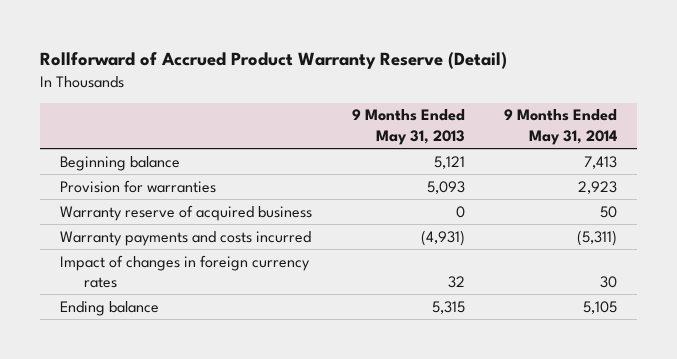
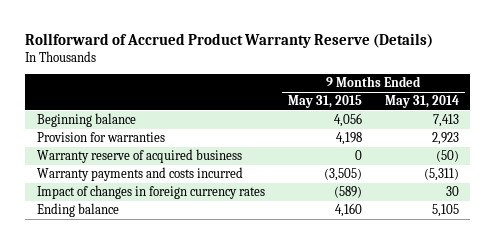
[40,52,508,70] Rollforward of Accrued Product Warranty Reserve (Detail) -> [25,32,434,48] Rollforward of Accrued Product Warranty Reserve (Details)
[351,109,465,146] 9 Months Ended May 31, 2013 -> none
none -> [287,95,362,109] May 31, 2015
[600,205,618,218] 50 -> [435,150,459,163] (50)

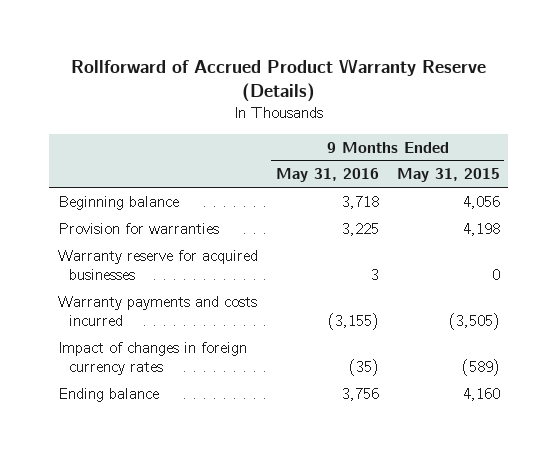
[384,95,459,109] May 31, 2014 -> none
none -> [275,168,379,183] May 31, 2016
[36,149,242,164] Warranty reserve of acquired business -> [58,249,259,280] Warranty reserve for acquired businesses

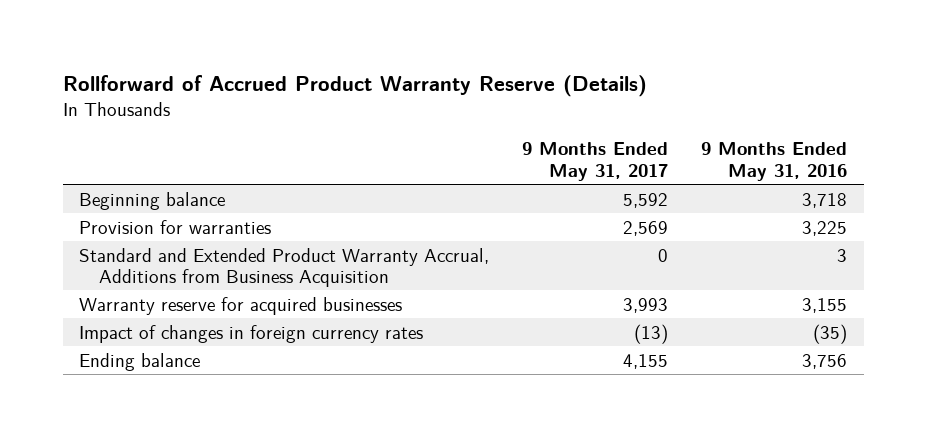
[396,168,500,183] May 31, 2015 -> none
none -> [522,142,669,181] 9 Months Ended May 31, 2017
[58,295,258,326] Warranty payments and costs incurred -> none
none -> [79,247,490,287] Standard and Extended Product Warranty Accrual, Additions from Business Acquisition
[370,268,379,280] 3 -> [802,297,848,313] 3,155

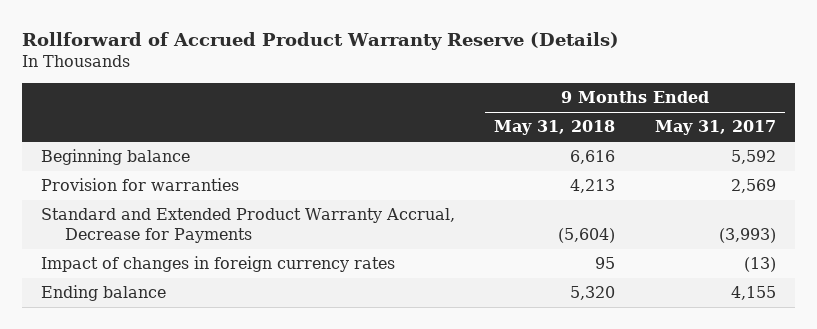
[701,142,848,181] 9 Months Ended May 31, 2016 -> none
none -> [494,120,616,136] May 31, 2018
[79,247,490,287] Standard and Extended Product Warranty Accrual, Additions from Business Acquisition -> none
[79,296,403,315] Warranty reserve for acquired businesses -> none
none -> [41,208,456,243] Standard and Extended Product Warranty Accrual, Decrease for Payments

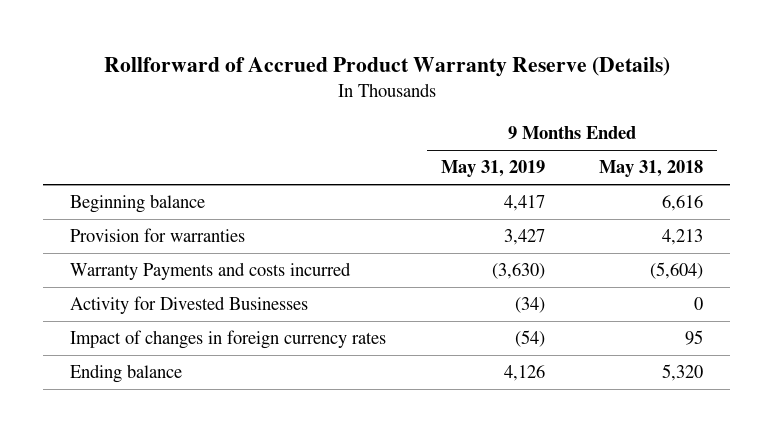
[654,120,776,136] May 31, 2017 -> none
none -> [440,160,545,178] May 31, 2019
[41,208,456,243] Standard and Extended Product Warranty Accrual, Decrease for Payments -> [70,262,352,281] Warranty Payments and costs incurred
none -> [70,296,309,315] Activity for Divested Businesses

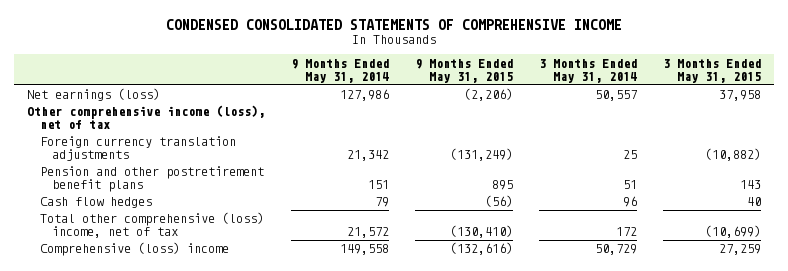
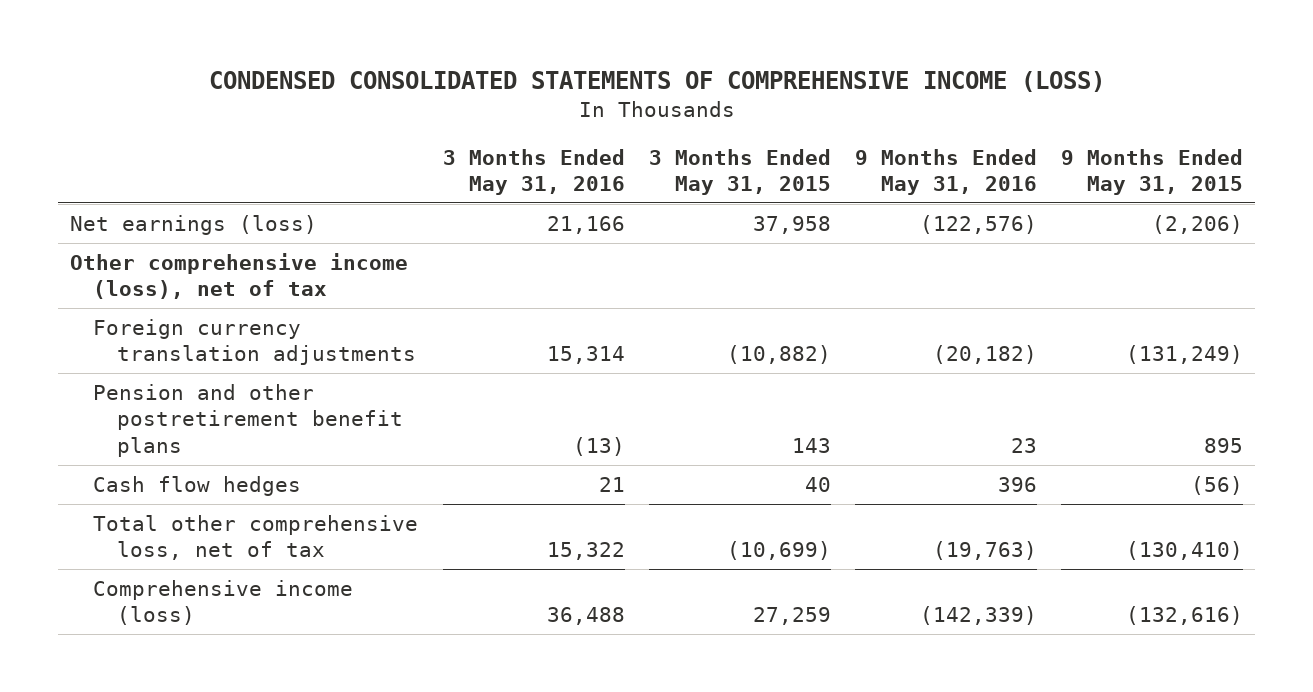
[165,19,622,31] CONDENSED CONSOLIDATED STATEMENTS OF COMPREHENSIVE INCOME -> [208,71,1105,93] CONDENSED CONSOLIDATED STATEMENTS OF COMPREHENSIVE INCOME (LOSS)
[290,58,389,83] 9 Months Ended May 31, 2014 -> none
[538,58,637,83] 3 Months Ended May 31, 2014 -> none
none -> [442,148,625,195] 3 Months Ended May 31, 2016
none -> [855,148,1038,195] 9 Months Ended May 31, 2016
[39,212,264,239] Total other comprehensive (loss) income, net of tax -> [93,514,419,561] Total other comprehensive loss, net of tax
[39,242,229,257] Comprehensive (loss) income -> [93,579,354,626] Comprehensive income (loss)

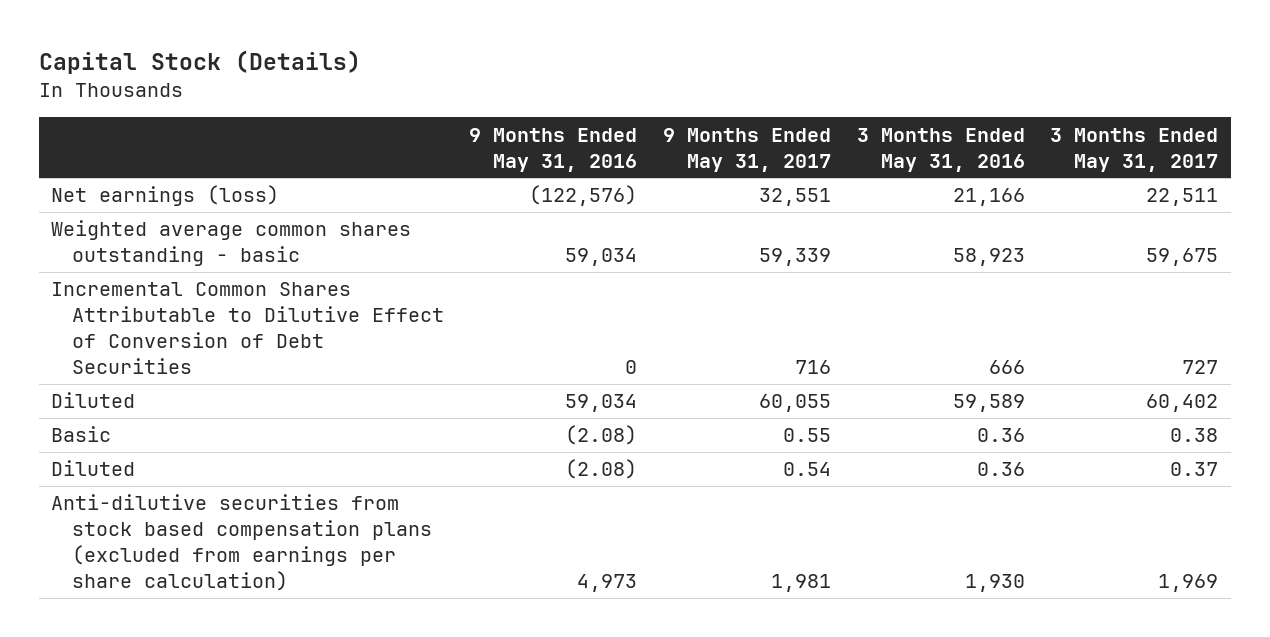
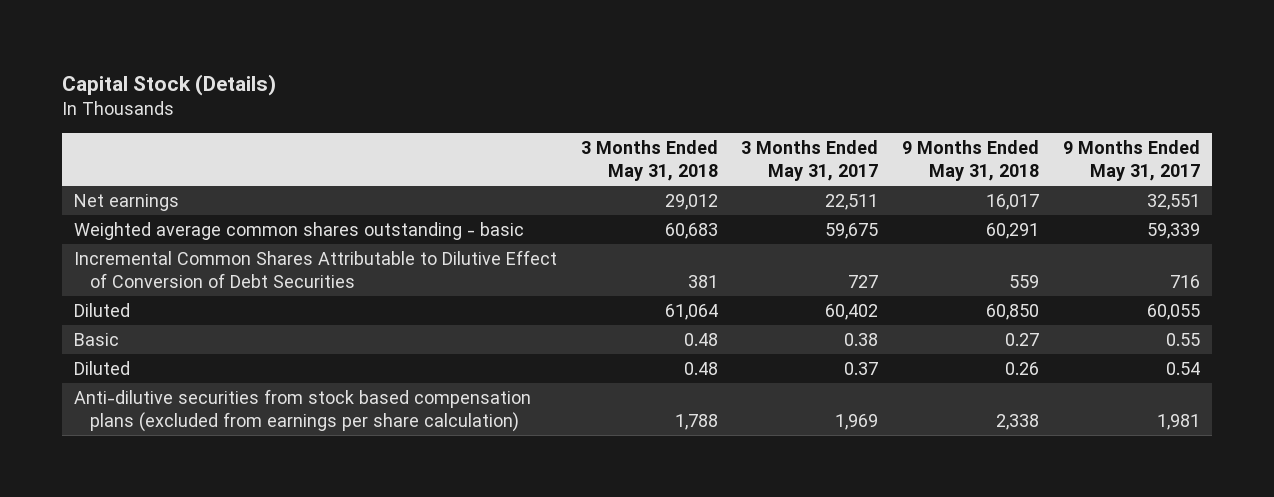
[469,127,638,172] 9 Months Ended May 31, 2016 -> none
[856,127,1025,172] 3 Months Ended May 31, 2016 -> none
none -> [580,140,718,182] 3 Months Ended May 31, 2018
none -> [902,140,1040,182] 9 Months Ended May 31, 2018
[51,185,280,207] Net earnings (loss) -> [74,193,180,211] Net earnings

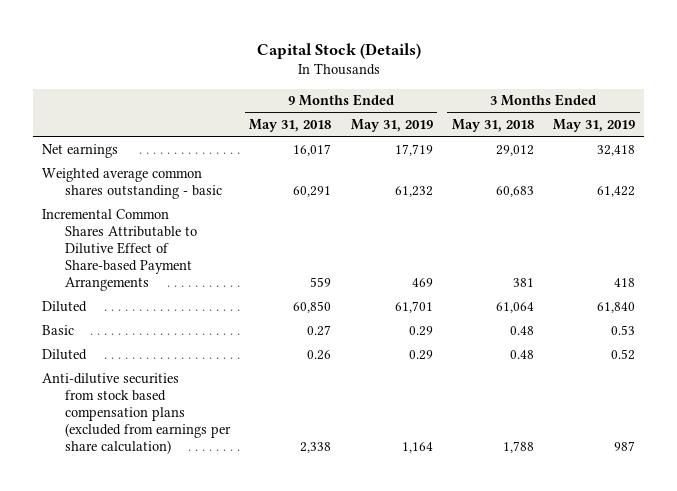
[741,140,879,182] 3 Months Ended May 31, 2017 -> none
[1062,140,1200,182] 9 Months Ended May 31, 2017 -> none
none -> [350,119,433,133] May 31, 2019
none -> [552,119,635,133] May 31, 2019
[74,249,558,288] Incremental Common Shares Attributable to Dilutive Effect of Conversion of Debt Securities -> [42,208,198,292] Incremental Common Shares Attributable to Dilutive Effect of Share-based Payment Arrangements

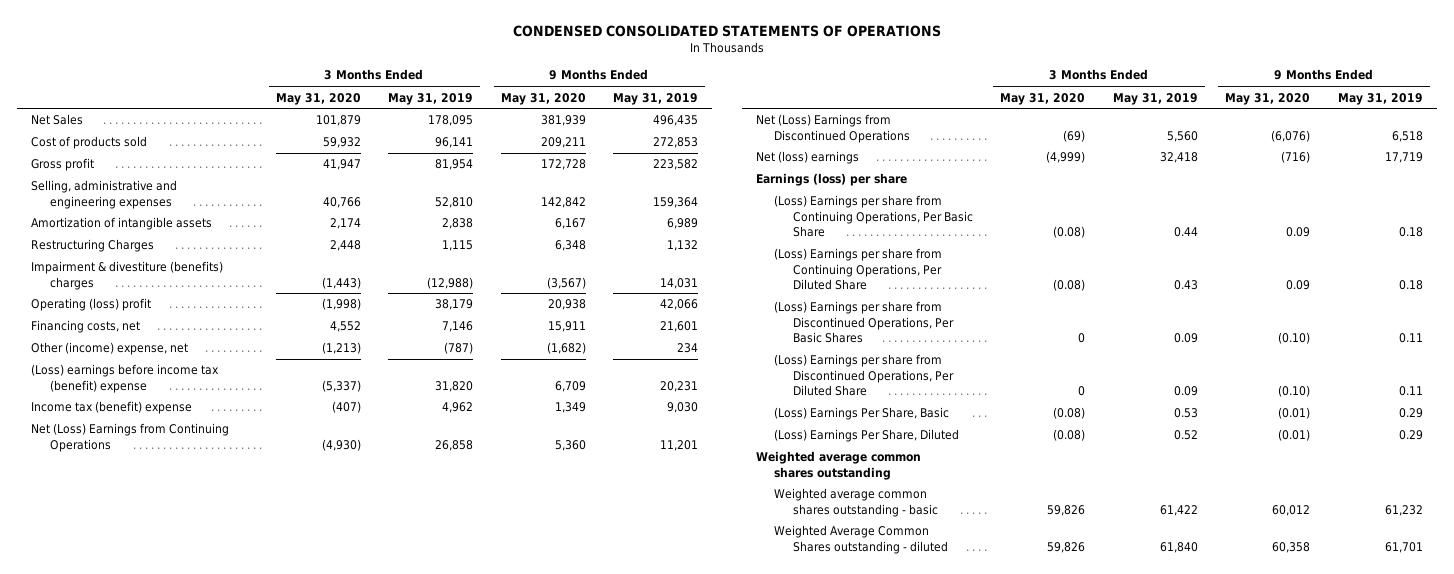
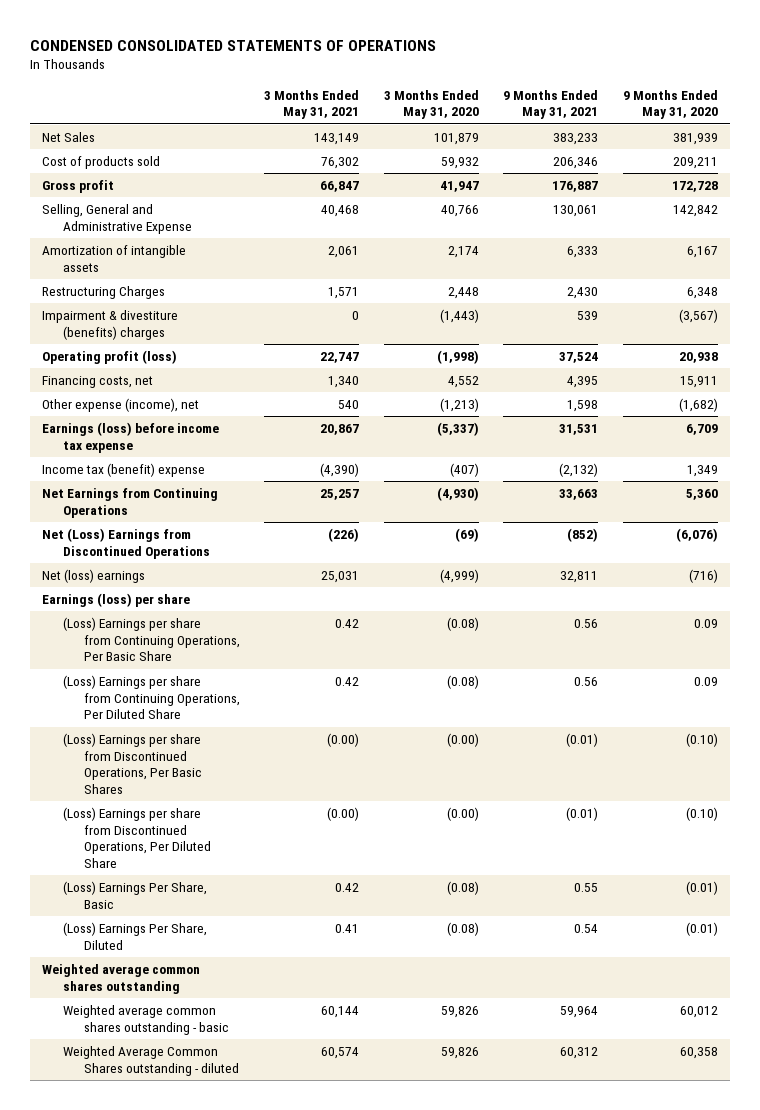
[388,92,474,105] May 31, 2019 -> none
[613,92,699,105] May 31, 2019 -> none
none -> [264,89,360,120] 3 Months Ended May 31, 2021
none -> [503,89,599,120] 9 Months Ended May 31, 2021
[31,180,178,209] Selling, administrative and engineering expenses -> [41,203,192,234] Selling, General and Administrative Expense
[31,298,152,312] Operating (loss) profit -> [41,349,177,364] Operating profit (loss)
[31,342,189,356] Other (income) expense, net -> [41,397,199,412] Other expense (income), net
[31,364,220,393] (Loss) earnings before income tax (benefit) expense -> [41,421,219,453] Earnings (loss) before income tax expense
[31,423,230,452] Net (Loss) Earnings from Continuing Operations -> [41,487,218,518] Net Earnings from Continuing Operations
[1078,332,1086,343] 0 -> [446,732,479,747] (0.00)
[1078,385,1086,396] 0 -> [446,806,479,821] (0.00)

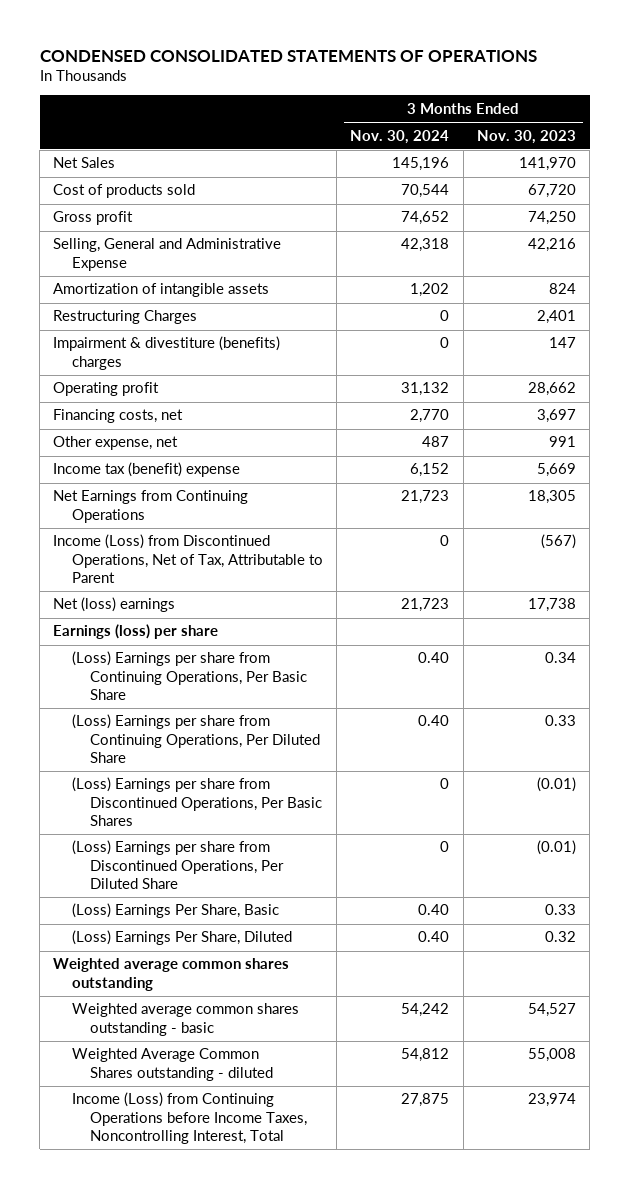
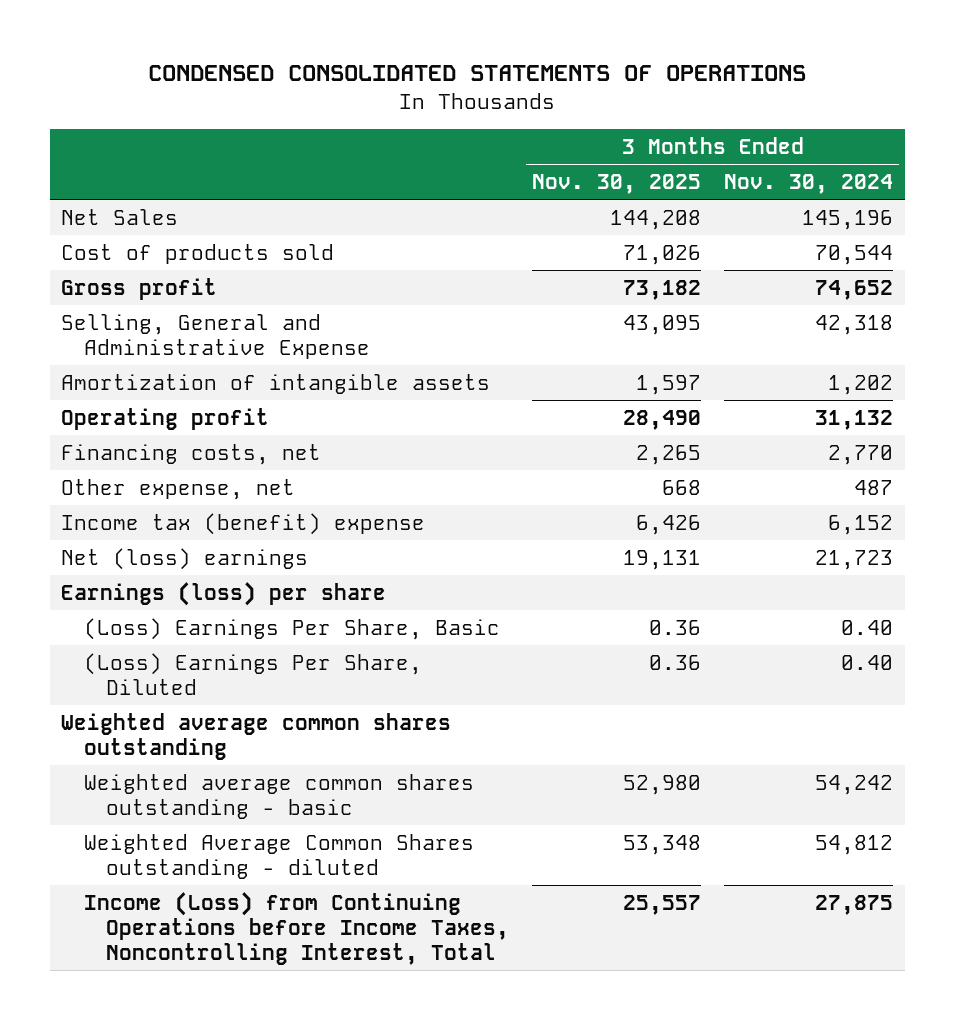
[477,129,577,144] Nov. 30, 2023 -> none
none -> [532,173,702,194] Nov. 30, 2025
[53,310,198,325] Restructuring Charges -> none
[53,336,281,370] Impairment & divestiture (benefits) charges -> none
[53,490,249,523] Net Earnings from Continuing Operations -> none
[53,534,323,584] Income (Loss) from Discontinued Operations, Net of Tax, Attributable to Parent -> none
[71,651,308,701] (Loss) Earnings per share from Continuing Operations, Per Basic Share -> none
[71,714,321,764] (Loss) Earnings per share from Continuing Operations, Per Diluted Share -> none
[71,777,323,827] (Loss) Earnings per share from Discontinued Operations, Per Basic Shares -> none
[71,840,285,890] (Loss) Earnings per share from Discontinued Operations, Per Diluted Share -> none

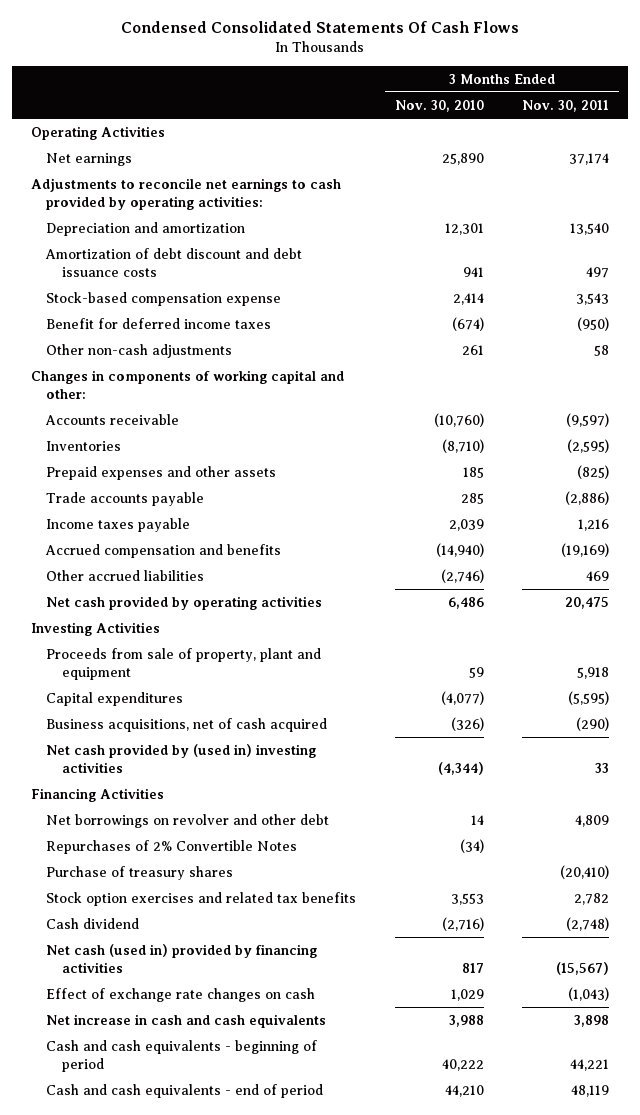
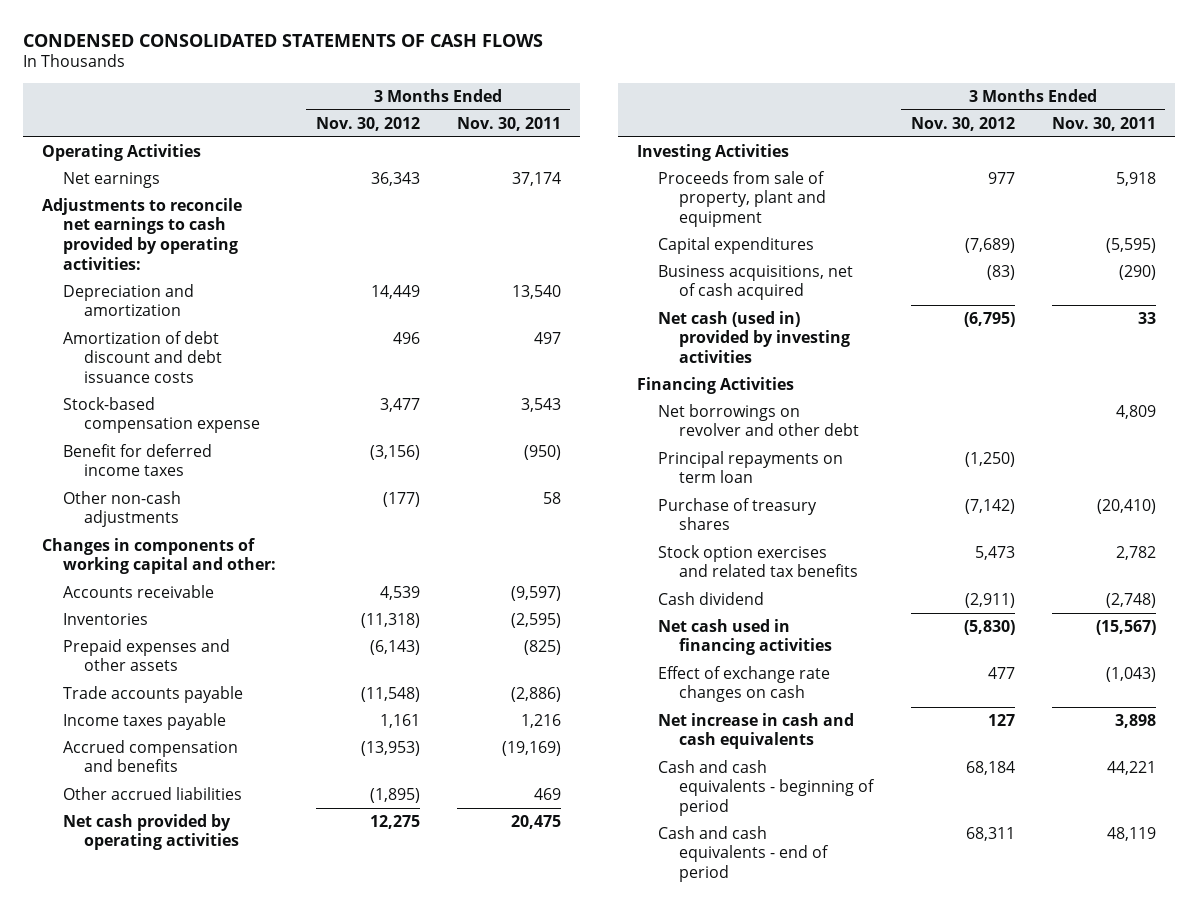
[121,21,520,34] Condensed Consolidated Statements Of Cash Flows -> [22,33,543,47] CONDENSED CONSOLIDATED STATEMENTS OF CASH FLOWS
[394,99,484,112] Nov. 30, 2010 -> none
none -> [315,116,420,131] Nov. 30, 2012
[46,743,317,773] Net cash provided by (used in) investing activities -> [657,310,851,364] Net cash (used in) provided by investing activities
[46,839,298,854] Repurchases of 2% Convertible Notes -> none
none -> [657,450,843,484] Principal repayments on term loan
[46,943,318,973] Net cash (used in) provided by financing activities -> [657,618,833,656] Net cash used in financing activities

